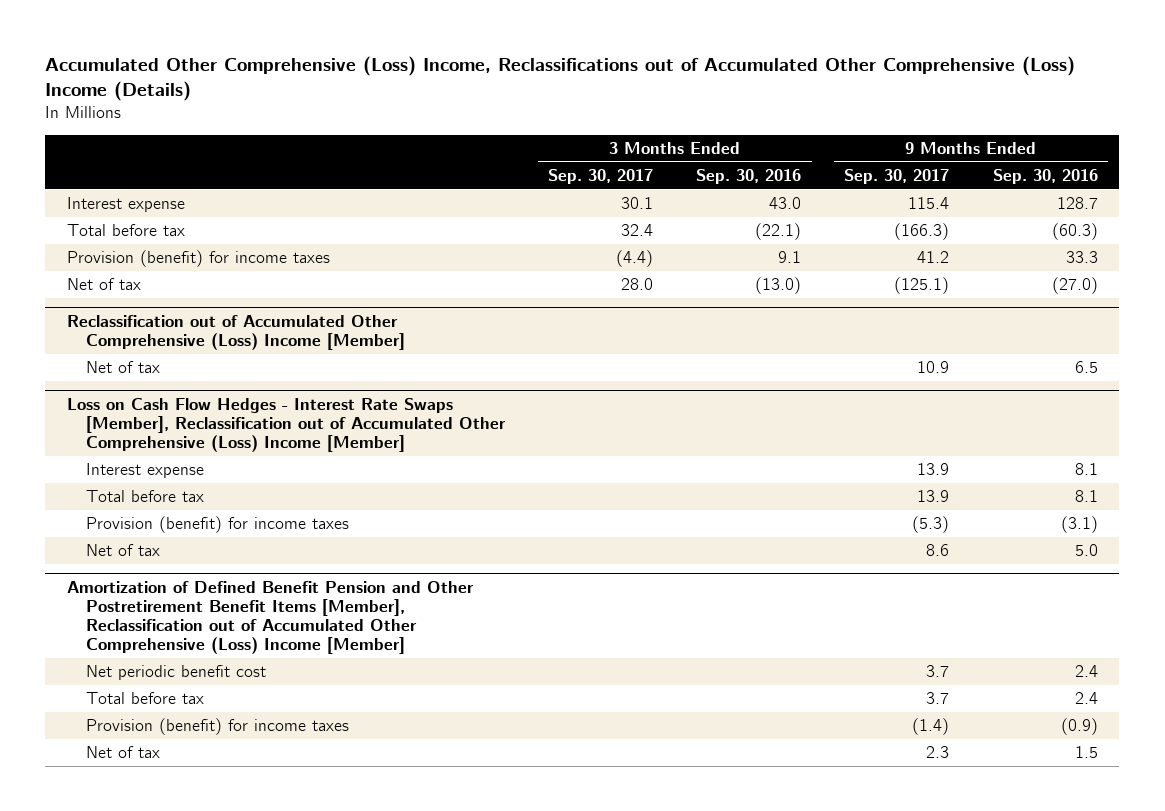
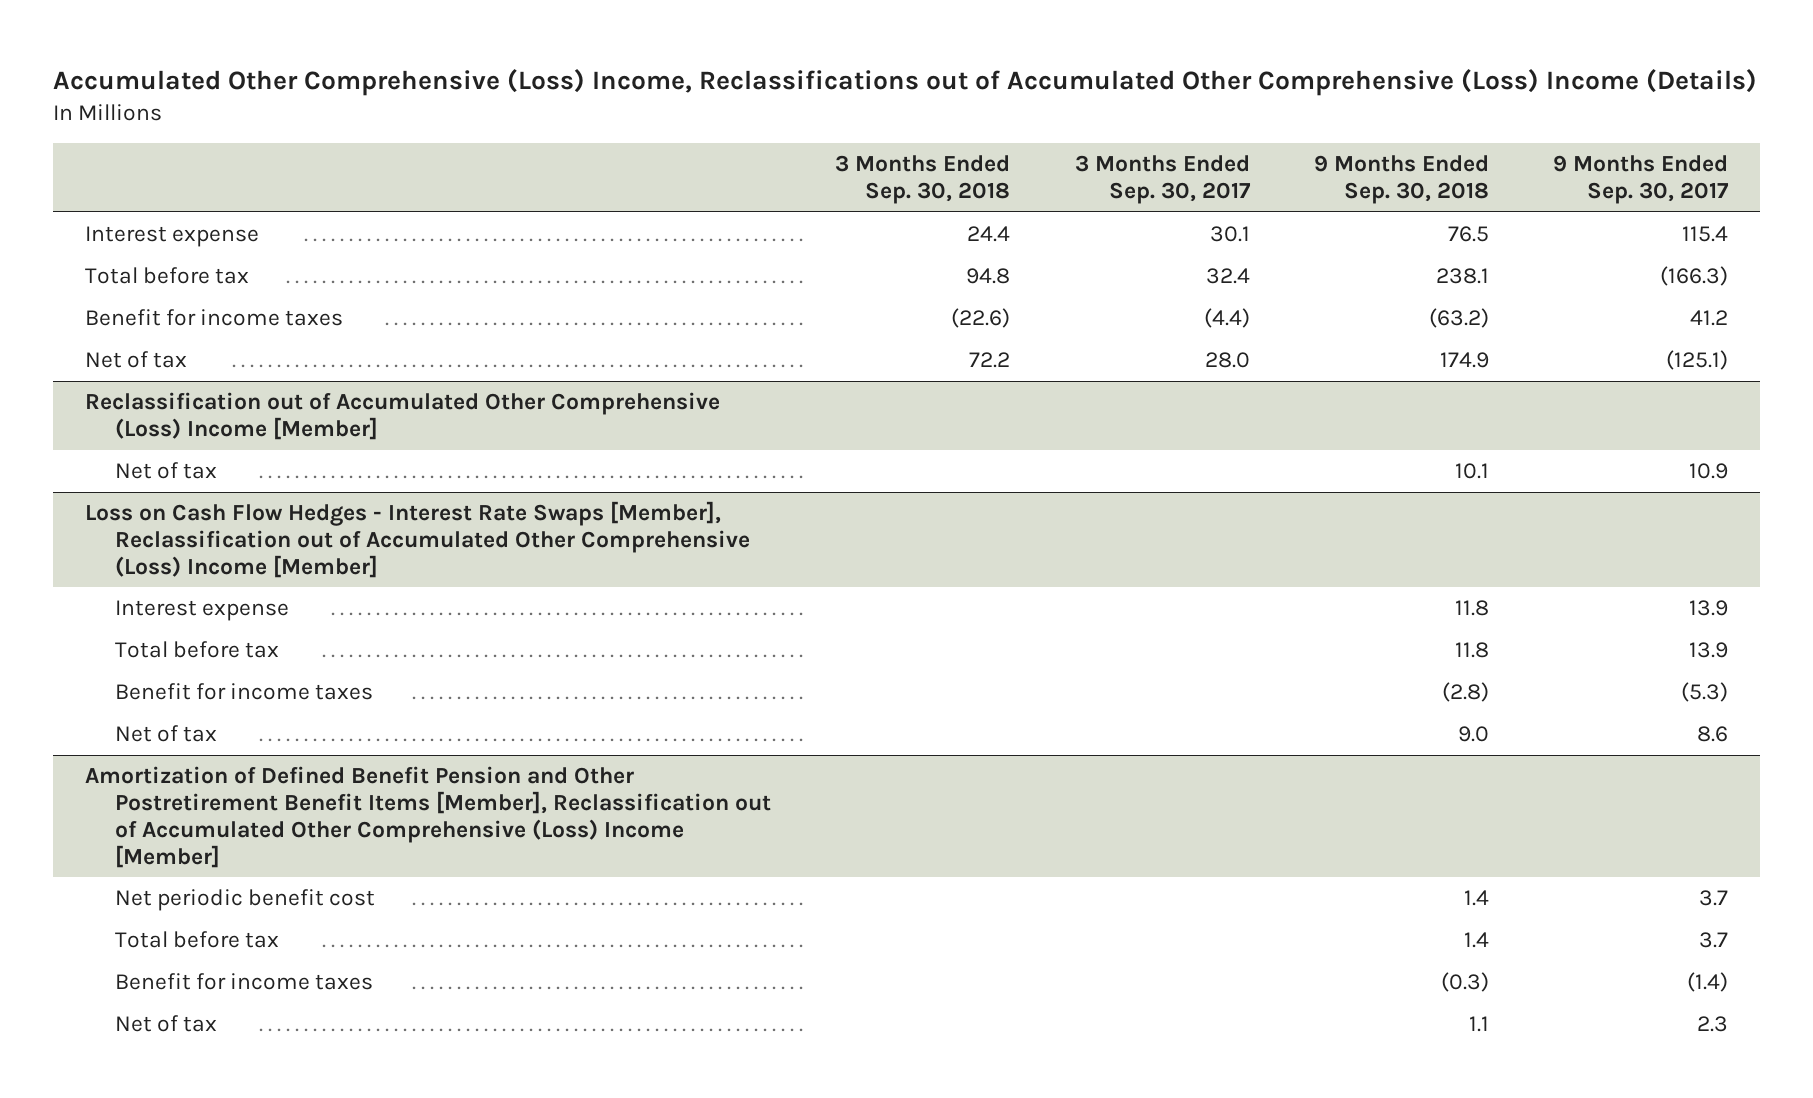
[696,168,802,184] Sep. 30, 2016 -> none
[992,168,1098,184] Sep. 30, 2016 -> none
none -> [835,155,1011,204] 3 Months Ended Sep. 30, 2018
none -> [1313,155,1489,204] 9 Months Ended Sep. 30, 2018
[66,250,330,268] Provision (benefit) for income taxes -> [85,309,344,327] Benefit for income taxes
[86,516,350,534] Provision (benefit) for income taxes -> [115,683,374,701] Benefit for income taxes
[86,718,350,736] Provision (benefit) for income taxes -> [115,973,374,991] Benefit for income taxes

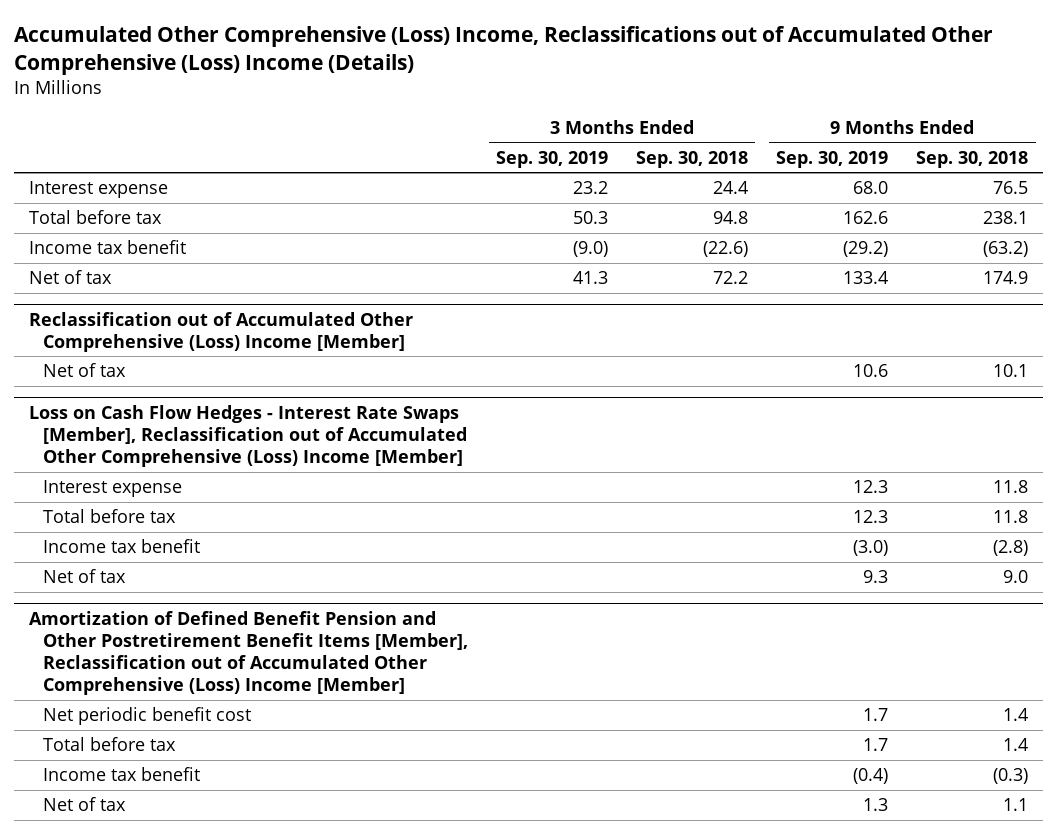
[1074,155,1251,204] 3 Months Ended Sep. 30, 2017 -> none
[1553,155,1730,204] 9 Months Ended Sep. 30, 2017 -> none
none -> [496,150,609,168] Sep. 30, 2019
none -> [776,150,889,168] Sep. 30, 2019
[85,309,344,327] Benefit for income taxes -> [28,240,186,255] Income tax benefit
[115,683,374,701] Benefit for income taxes -> [42,539,200,554] Income tax benefit
[115,973,374,991] Benefit for income taxes -> [42,767,200,782] Income tax benefit

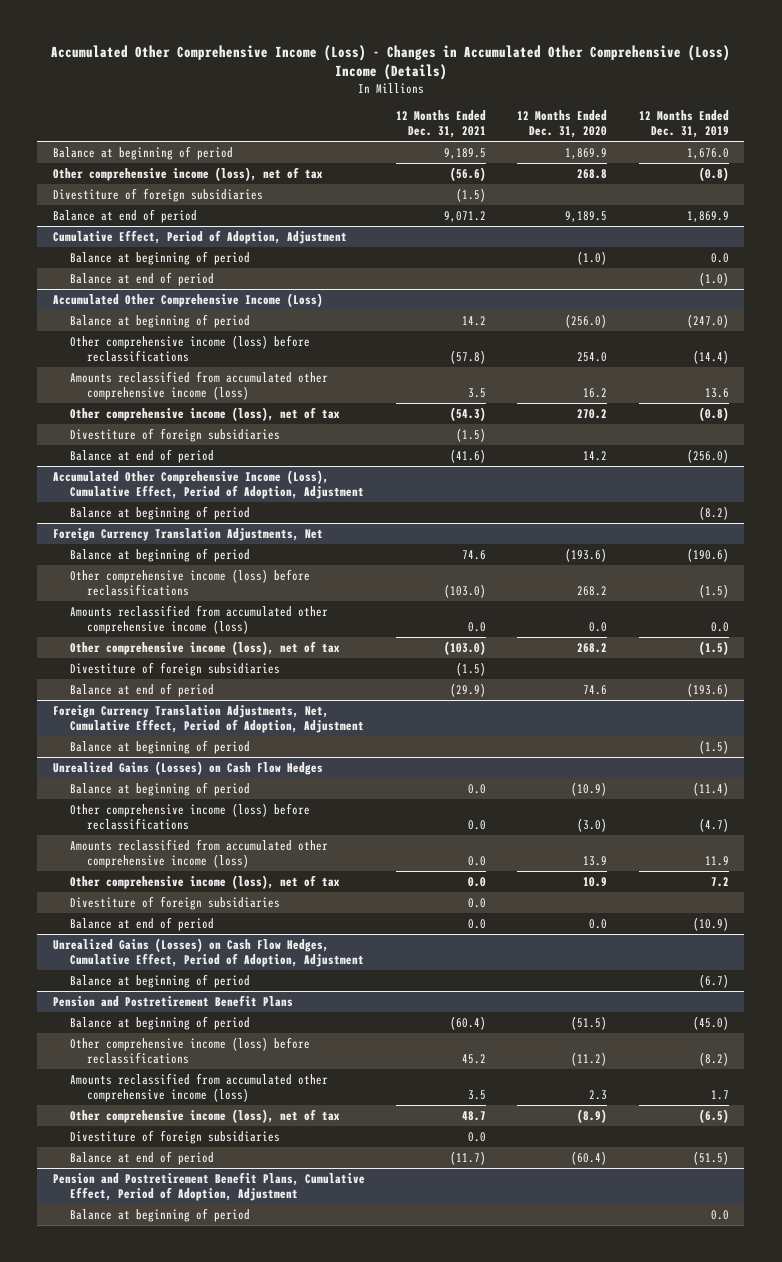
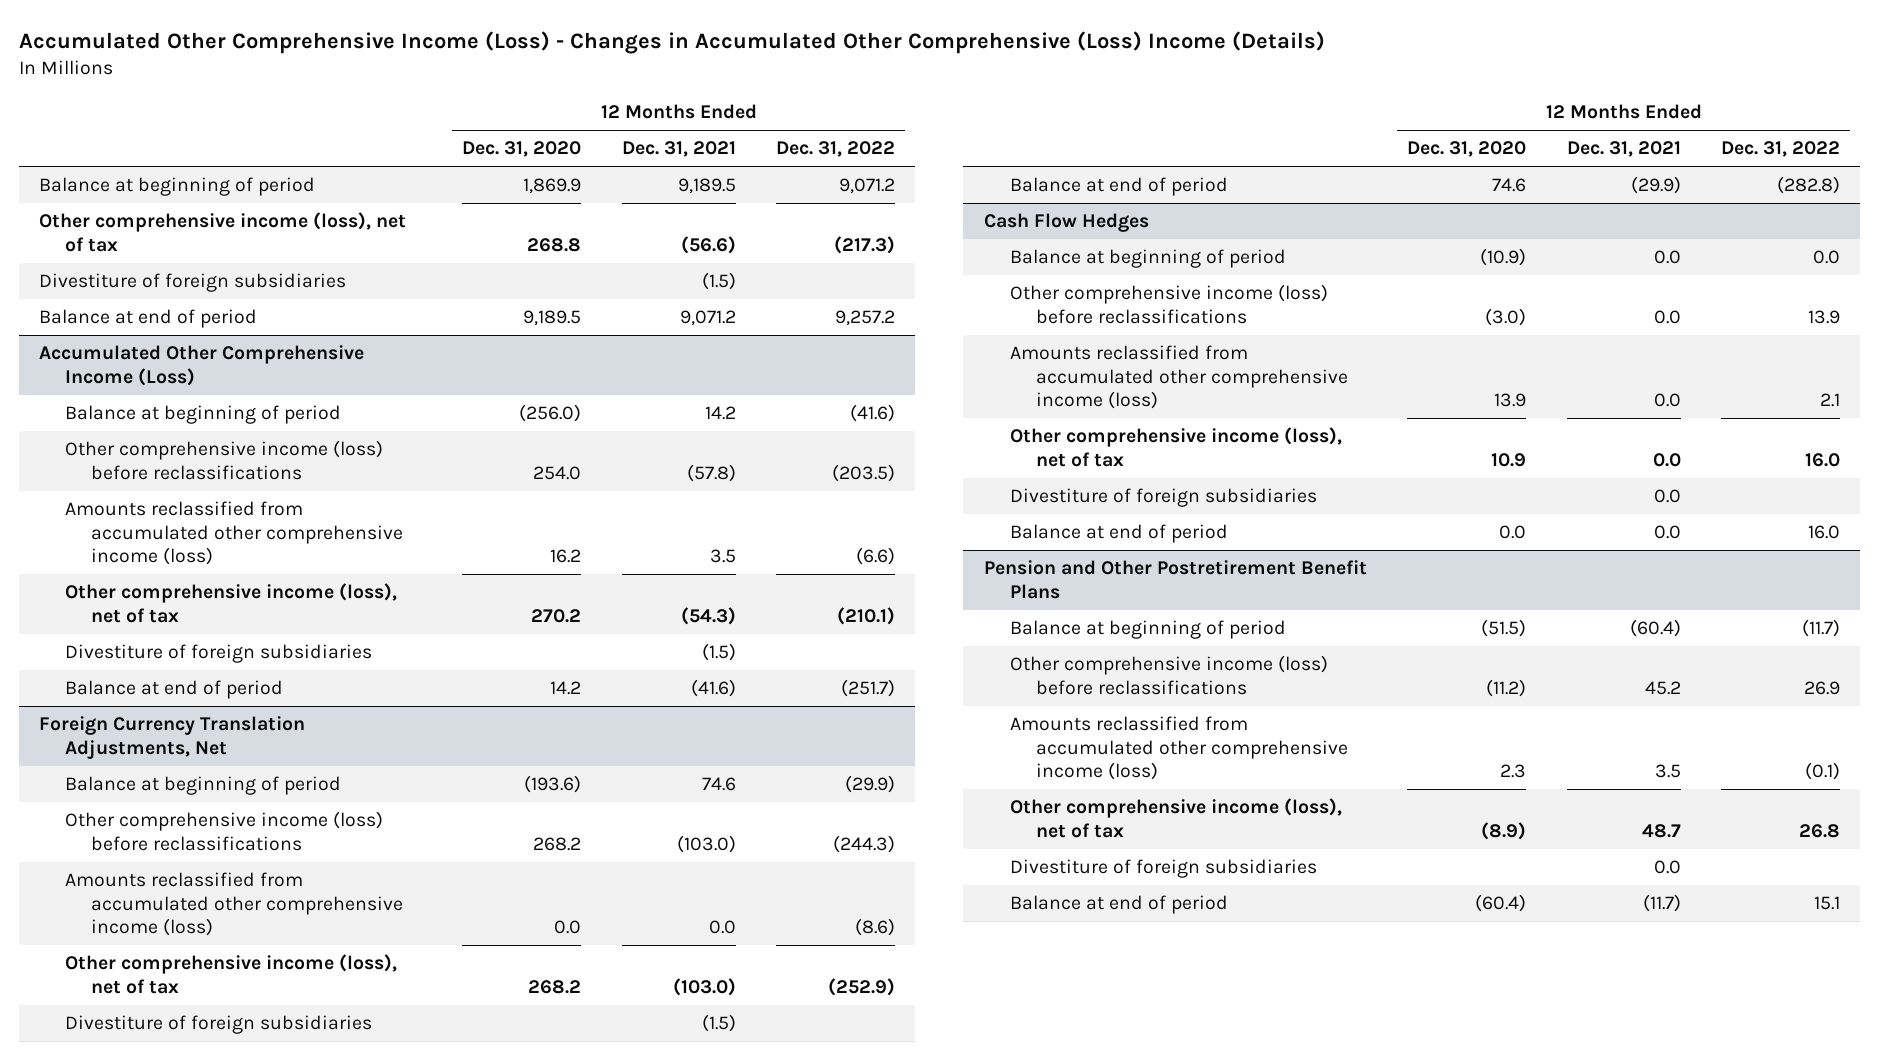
[638,109,729,139] 12 Months Ended Dec. 31, 2019 -> none
none -> [776,141,896,158] Dec. 31, 2022
[52,229,347,244] Cumulative Effect, Period of Adoption, Adjustment -> none
[69,250,250,265] Balance at beginning of period -> none
[69,271,214,286] Balance at end of period -> none
[52,469,364,499] Accumulated Other Comprehensive Income (Loss), Cumulative Effect, Period of Adoption, Adjustment -> none
[69,505,250,520] Balance at beginning of period -> none
[52,704,364,733] Foreign Currency Translation Adjustments, Net, Cumulative Effect, Period of Adoption, Adjustment -> none
[69,739,250,754] Balance at beginning of period -> none
[52,760,323,775] Unrealized Gains (Losses) on Cash Flow Hedges -> [983,213,1149,233] Cash Flow Hedges
[52,937,364,967] Unrealized Gains (Losses) on Cash Flow Hedges, Cumulative Effect, Period of Adoption, Adjustment -> none
[69,973,250,988] Balance at beginning of period -> none
[52,994,293,1007] Pension and Postretirement Benefit Plans -> [983,560,1367,599] Pension and Other Postretirement Benefit Plans
[52,1171,365,1201] Pension and Postretirement Benefit Plans, Cumulative Effect, Period of Adoption, Adjustment -> none
[69,1207,250,1222] Balance at beginning of period -> none

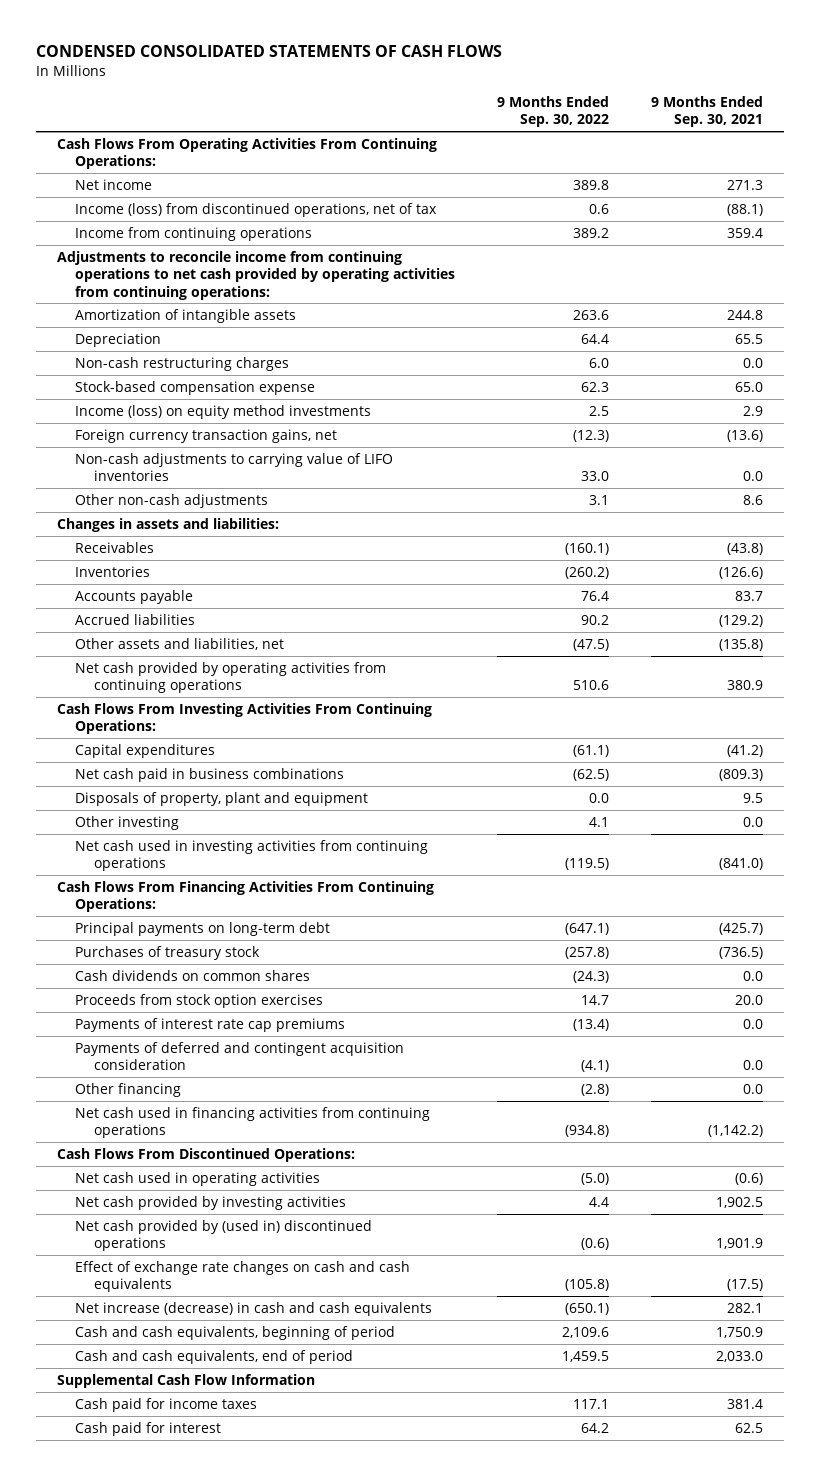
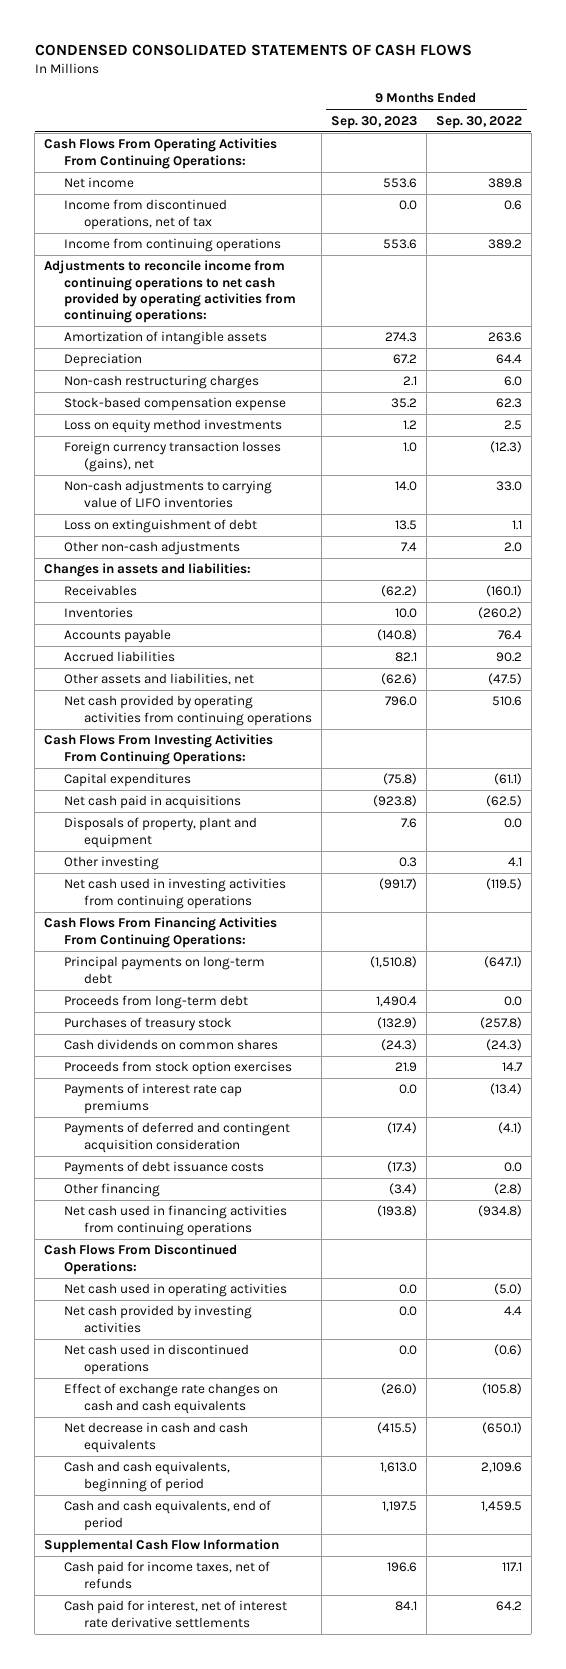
[651,95,764,128] 9 Months Ended Sep. 30, 2021 -> none
none -> [330,115,417,129] Sep. 30, 2023
[75,202,438,217] Income (loss) from discontinued operations, net of tax -> [64,199,228,230] Income from discontinued operations, net of tax
[75,404,372,419] Income (loss) on equity method investments -> [64,419,283,434] Loss on equity method investments
[75,428,338,443] Foreign currency transaction gains, net -> [64,441,282,472] Foreign currency transaction losses (gains), net
none -> [64,519,258,534] Loss on extinguishment of debt
[589,494,610,505] 3.1 -> [503,542,522,553] 2.0
[75,767,345,782] Net cash paid in business combinations -> [64,795,242,810] Net cash paid in acquisitions
none -> [64,995,249,1010] Proceeds from long-term debt
none -> [64,1161,265,1176] Payments of debt issuance costs
[75,1219,373,1252] Net cash provided by (used in) discontinued operations -> [64,1344,250,1375] Net cash used in discontinued operations
[75,1301,433,1316] Net increase (decrease) in cash and cash equivalents -> [64,1422,249,1453] Net decrease in cash and cash equivalents
[75,1397,258,1412] Cash paid for income taxes -> [64,1561,271,1589] Cash paid for income taxes, net of refunds
[75,1421,222,1436] Cash paid for interest -> [64,1600,288,1628] Cash paid for interest, net of interest rate derivative settlements

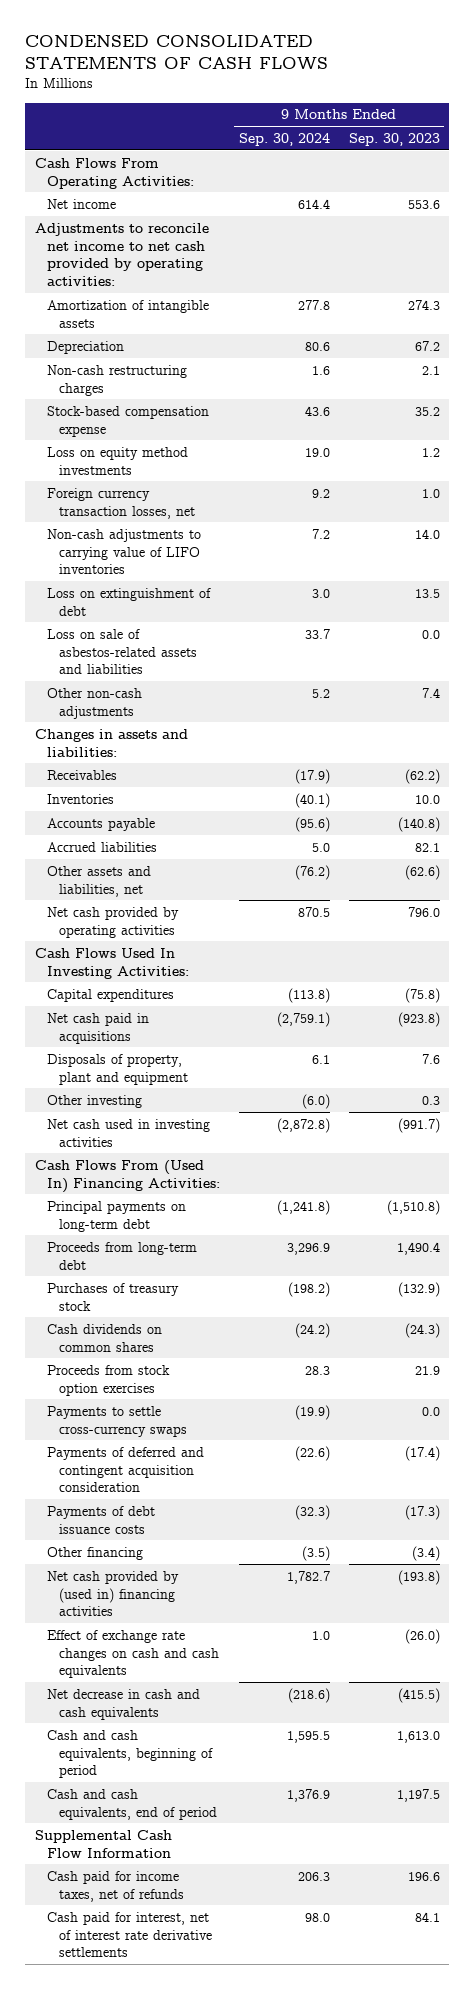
[435,115,522,129] Sep. 30, 2022 -> none
none -> [238,133,330,147] Sep. 30, 2024
[44,138,278,169] Cash Flows From Operating Activities From Continuing Operations: -> [34,157,194,189] Cash Flows From Operating Activities:
[64,199,228,230] Income from discontinued operations, net of tax -> none
[64,238,282,253] Income from continuing operations -> none
[44,260,297,324] Adjustments to reconcile income from continuing operations to net cash provided by operating activities from continuing operations: -> [34,222,209,287] Adjustments to reconcile net income to net cash provided by operating activities:
[64,441,282,472] Foreign currency transaction losses (gains), net -> [46,487,196,519] Foreign currency transaction losses, net
none -> [46,628,198,675] Loss on sale of asbestos-related assets and liabilities
[64,695,313,726] Net cash provided by operating activities from continuing operations -> [46,906,179,938] Net cash provided by operating activities
[44,734,274,765] Cash Flows From Investing Activities From Continuing Operations: -> [34,947,189,979] Cash Flows Used In Investing Activities:
[64,878,287,909] Net cash used in investing activities from continuing operations -> [46,1118,210,1147] Net cash used in investing activities
[44,917,278,948] Cash Flows From Financing Activities From Continuing Operations: -> [34,1159,220,1193] Cash Flows From (Used In) Financing Activities:
[64,1083,243,1114] Payments of interest rate cap premiums -> [46,1405,188,1437] Payments to settle cross-currency swaps
[44,1244,238,1275] Cash Flows From Discontinued Operations: -> none
[64,1283,288,1298] Net cash used in operating activities -> none
[64,1305,253,1333] Net cash provided by investing activities -> none
[64,1344,250,1375] Net cash used in discontinued operations -> none
[64,1205,288,1236] Net cash used in financing activities from continuing operations -> [46,1570,179,1617] Net cash provided by (used in) financing activities

